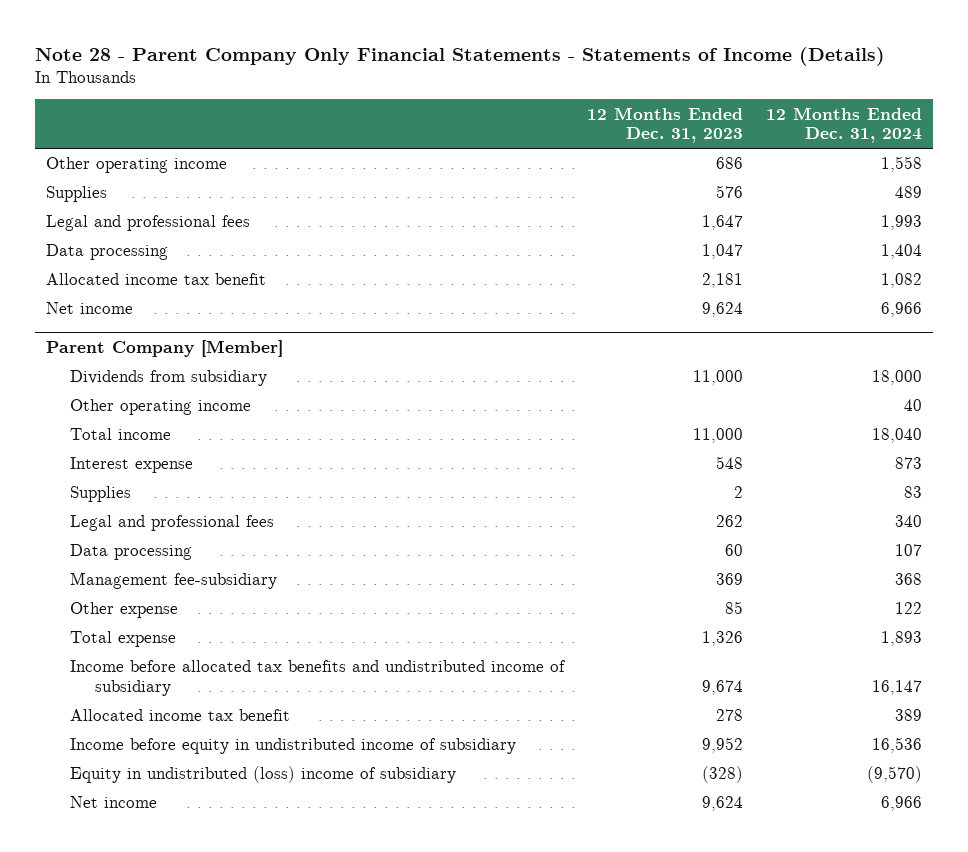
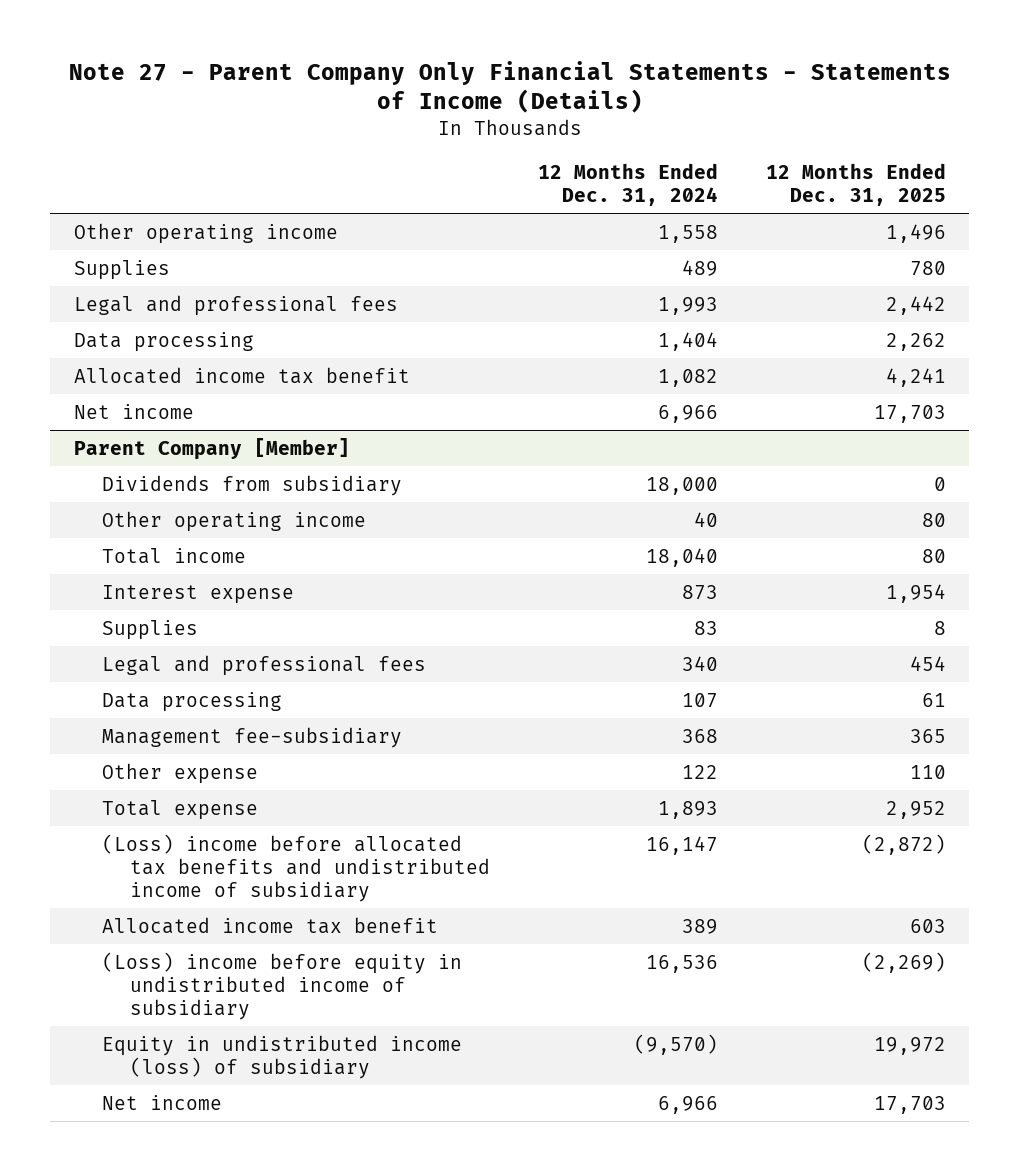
[35,46,886,66] Note 28 - Parent Company Only Financial Statements - Statements of Income (Details) -> [68,60,951,114] Note 27 - Parent Company Only Financial Statements - Statements of Income (Details)
[587,106,744,144] 12 Months Ended Dec. 31, 2023 -> none
none -> [765,162,946,206] 12 Months Ended Dec. 31, 2025
[70,660,567,697] Income before allocated tax benefits and undistributed income of subsidiary -> [102,833,491,902] (Loss) income before allocated tax benefits and undistributed income of subsidiary
[70,738,517,755] Income before equity in undistributed income of subsidiary -> [102,951,463,1020] (Loss) income before equity in undistributed income of subsidiary
[70,766,457,784] Equity in undistributed (loss) income of subsidiary -> [102,1034,463,1079] Equity in undistributed income (loss) of subsidiary

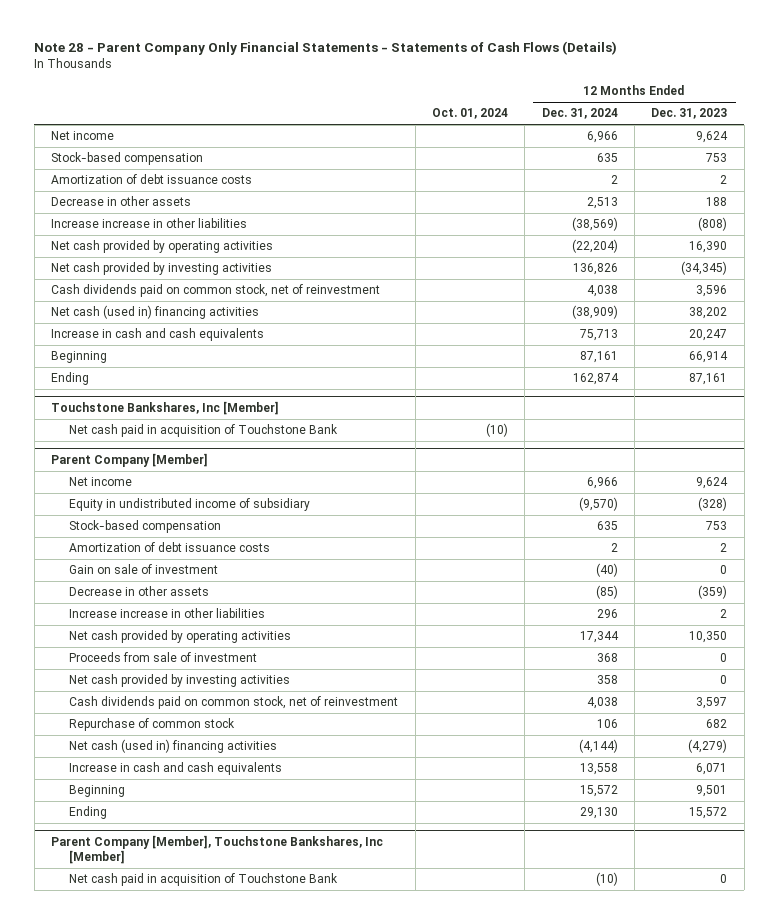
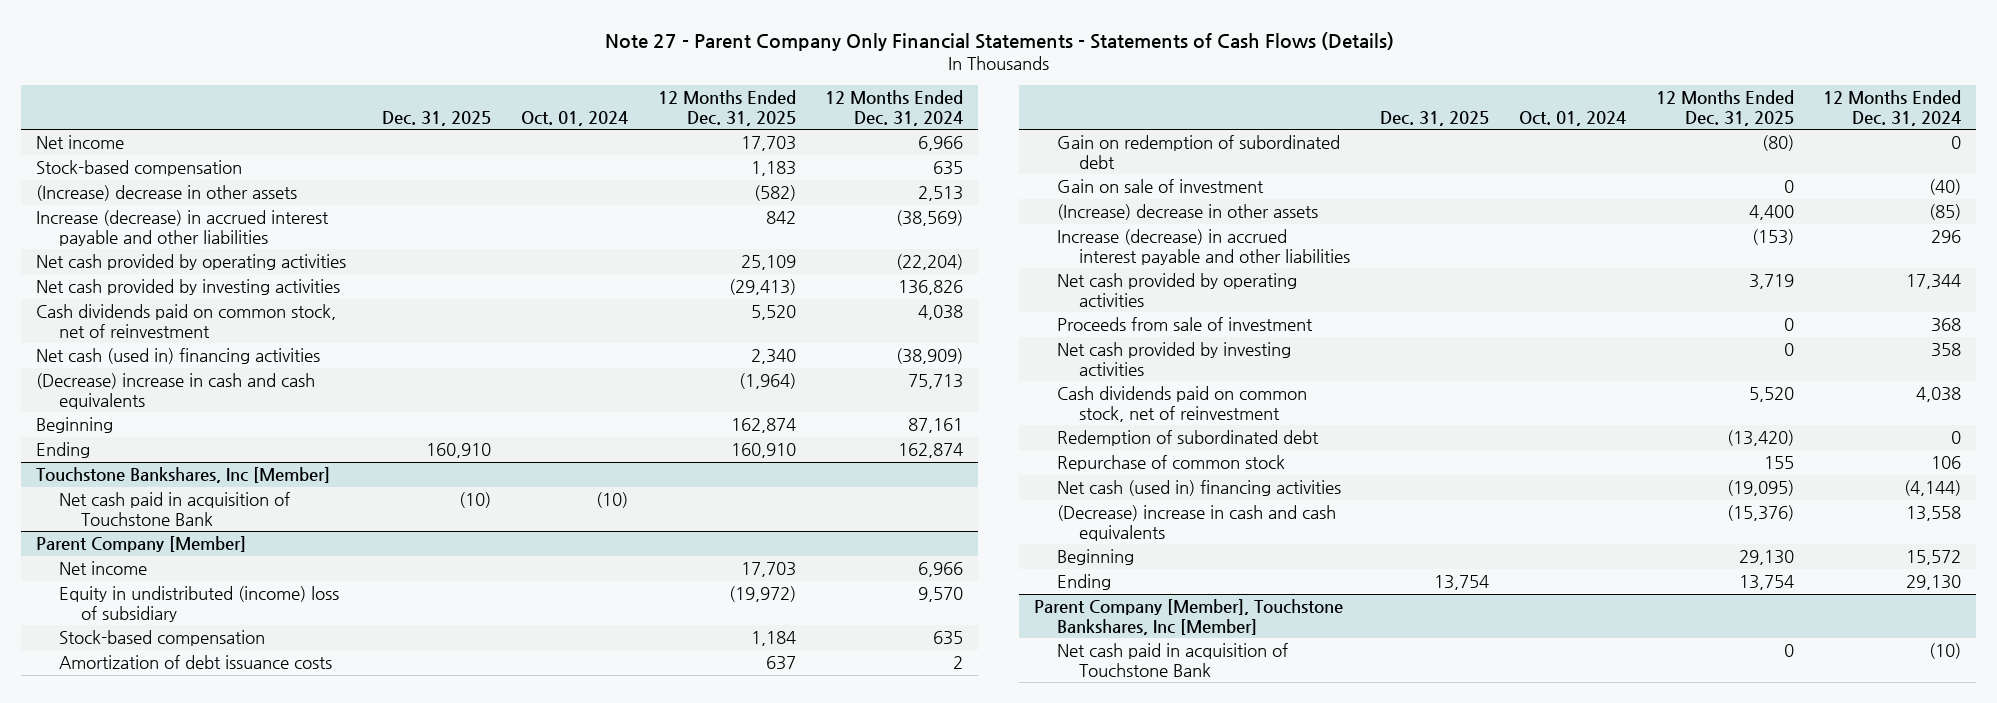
[34,41,618,56] Note 28 - Parent Company Only Financial Statements - Statements of Cash Flows (Details) -> [604,31,1394,51] Note 27 - Parent Company Only Financial Statements - Statements of Cash Flows (Details)
[651,108,728,120] Dec. 31, 2023 -> none
none -> [382,110,492,126] Dec. 31, 2025
none -> [657,90,796,126] 12 Months Ended Dec. 31, 2025
[51,174,253,185] Amortization of debt issuance costs -> none
[51,196,192,207] Decrease in other assets -> [36,185,298,202] (Increase) decrease in other assets
[51,218,248,229] Increase increase in other liabilities -> [36,210,330,246] Increase (decrease) in accrued interest payable and other liabilities
[51,328,265,342] Increase in cash and cash equivalents -> [36,373,316,409] (Decrease) increase in cash and cash equivalents
[69,498,311,512] Equity in undistributed income of subsidiary -> [58,586,339,622] Equity in undistributed (income) loss of subsidiary
[578,497,618,512] (9,570) -> [918,587,964,603] 9,570
none -> [1056,135,1340,169] Gain on redemption of subordinated debt
[69,586,210,597] Decrease in other assets -> [1056,204,1318,221] (Increase) decrease in other assets
[69,608,266,619] Increase increase in other liabilities -> [1056,229,1351,265] Increase (decrease) in accrued interest payable and other liabilities
none -> [1056,430,1319,447] Redemption of subordinated debt
[69,762,283,776] Increase in cash and cash equivalents -> [1056,505,1336,541] (Decrease) increase in cash and cash equivalents

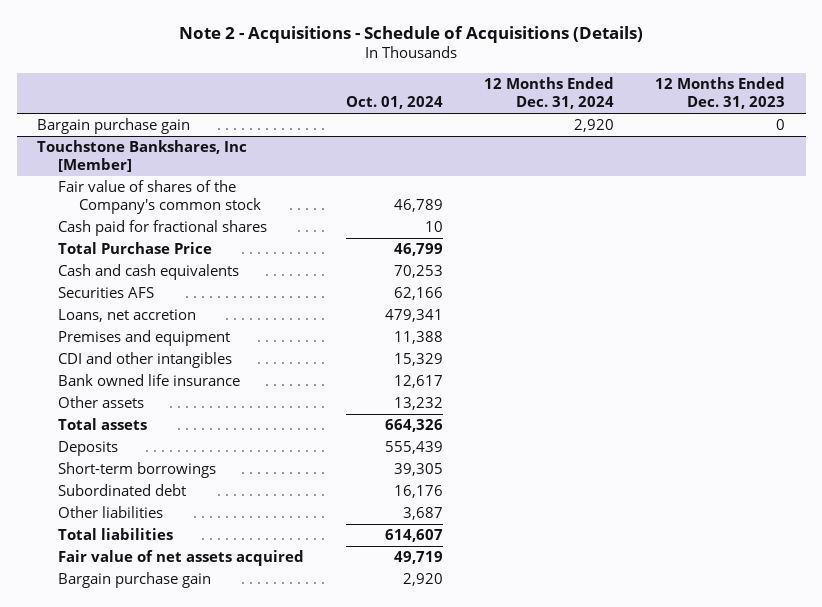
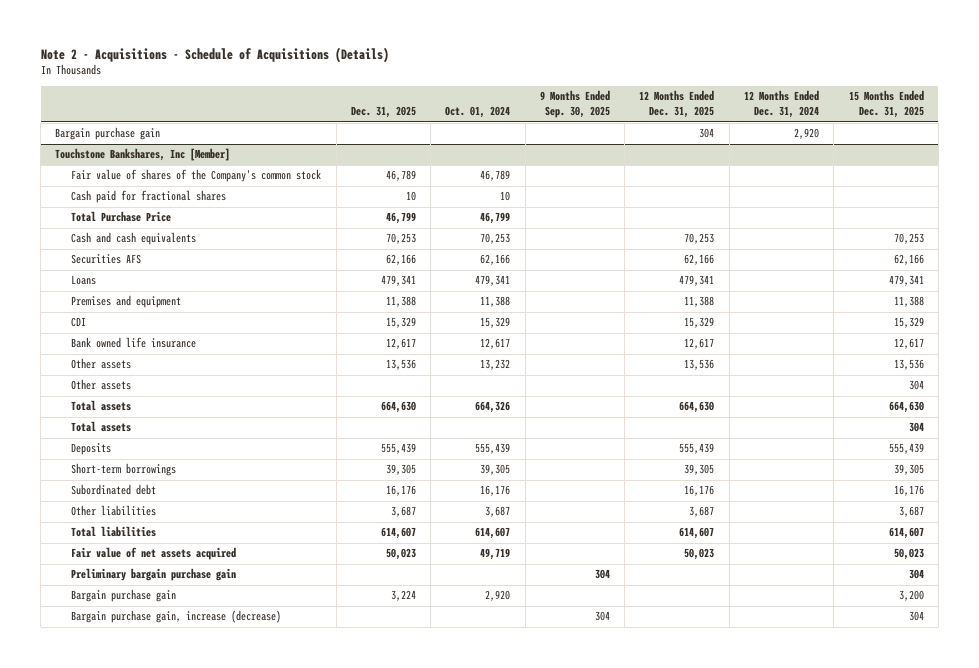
[655,77,786,110] 12 Months Ended Dec. 31, 2023 -> none
none -> [350,106,416,119] Dec. 31, 2025
none -> [539,90,610,119] 9 Months Ended Sep. 30, 2025
none -> [639,90,715,119] 12 Months Ended Dec. 31, 2025
none -> [848,90,924,119] 15 Months Ended Dec. 31, 2025
[58,309,197,323] Loans, net accretion -> [71,275,97,286] Loans
[58,352,233,369] CDI and other intangibles -> [71,317,87,328] CDI
none -> [71,379,132,391] Other assets
none -> [71,421,132,433] Total assets
none -> [71,568,237,582] Preliminary bargain purchase gain
none -> [71,610,282,624] Bargain purchase gain, increase (decrease)

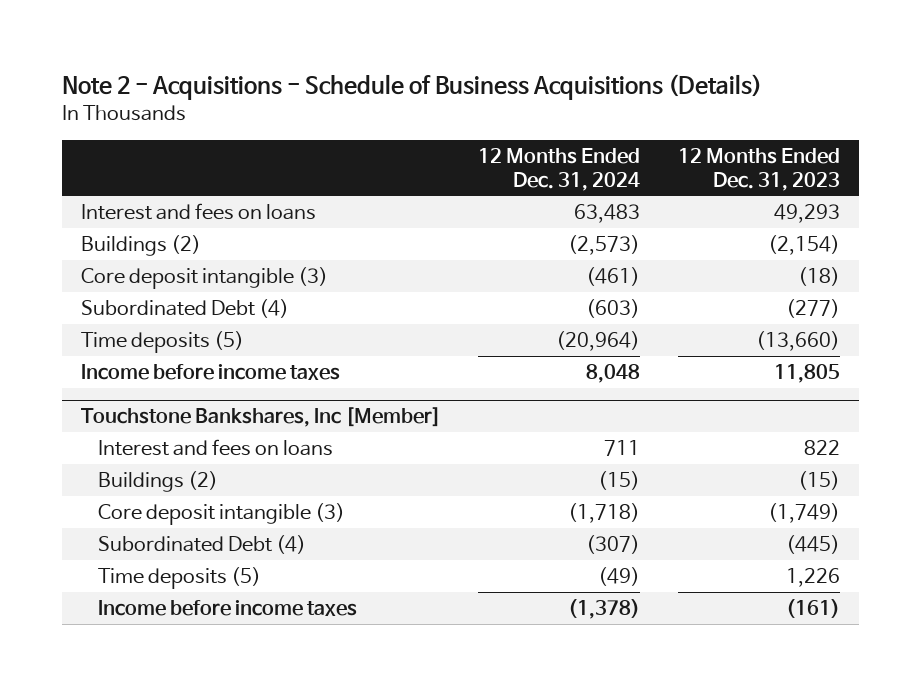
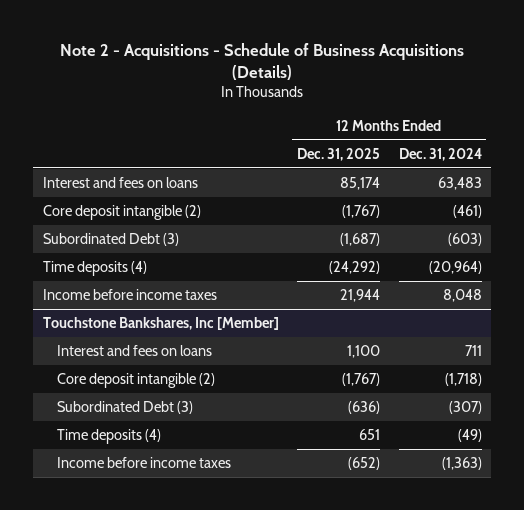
[678,147,841,191] 12 Months Ended Dec. 31, 2023 -> none
none -> [297,147,381,161] Dec. 31, 2025
[80,234,201,256] Buildings (2) -> none
[80,266,328,289] Core deposit intangible (3) -> [42,205,201,221] Core deposit intangible (2)
[80,298,289,318] Subordinated Debt (4) -> [42,233,179,247] Subordinated Debt (3)
[80,330,244,353] Time deposits (5) -> [42,261,147,277] Time deposits (4)
[97,470,218,492] Buildings (2) -> none
[97,502,345,525] Core deposit intangible (3) -> [56,373,215,389] Core deposit intangible (2)
[97,534,306,554] Subordinated Debt (4) -> [56,401,193,415] Subordinated Debt (3)
[97,566,261,589] Time deposits (5) -> [56,429,161,445] Time deposits (4)
[568,598,641,619] (1,378) -> [441,457,482,471] (1,363)

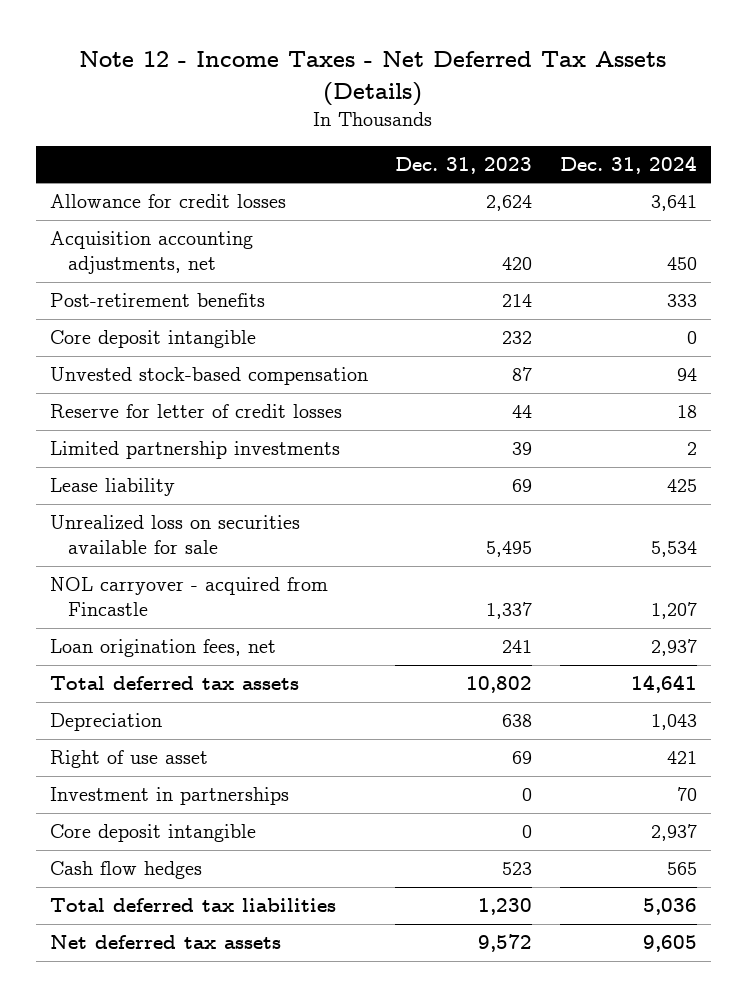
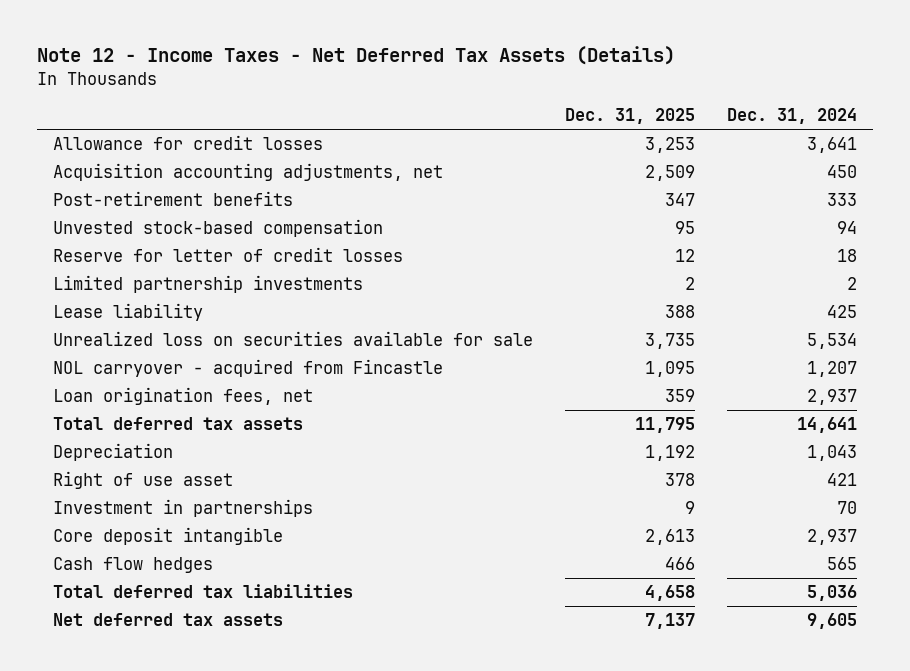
[395,157,533,175] Dec. 31, 2023 -> none
none -> [565,108,696,125] Dec. 31, 2025
[49,330,256,349] Core deposit intangible -> none

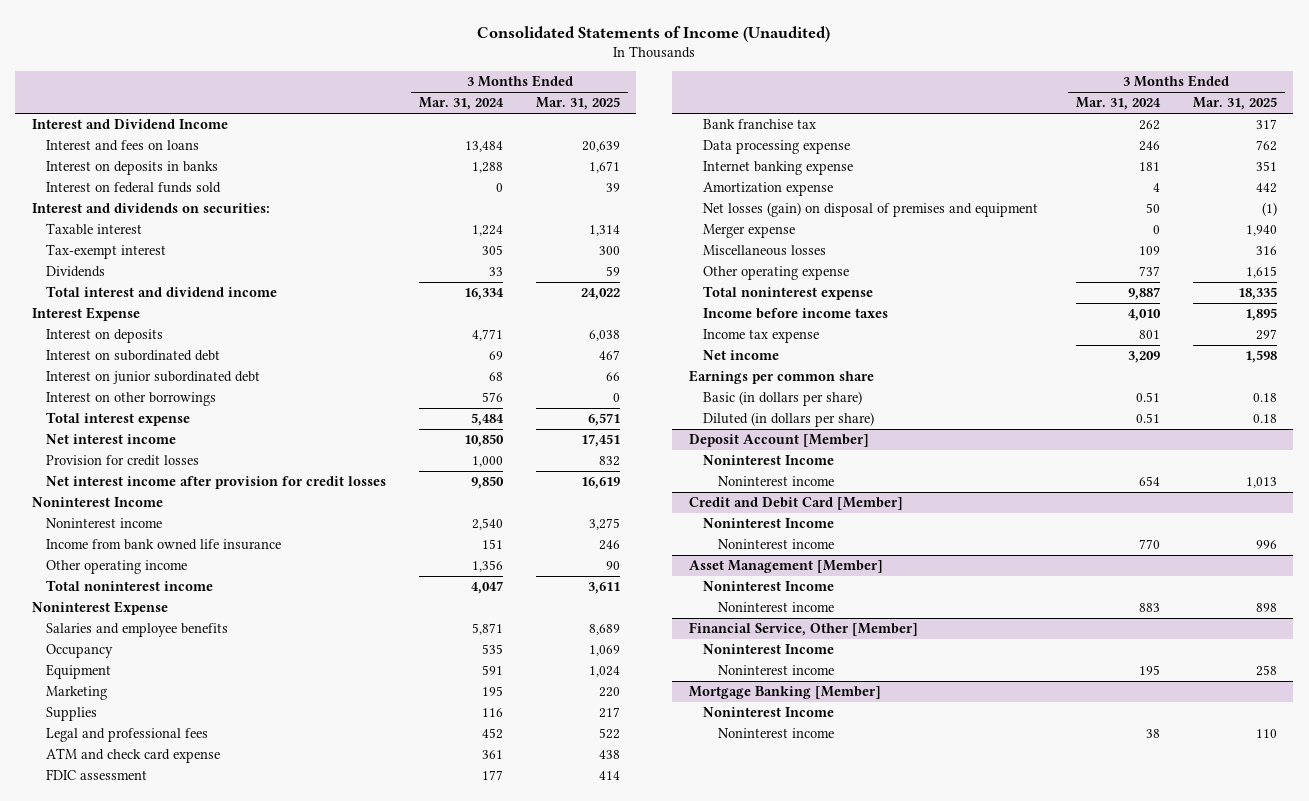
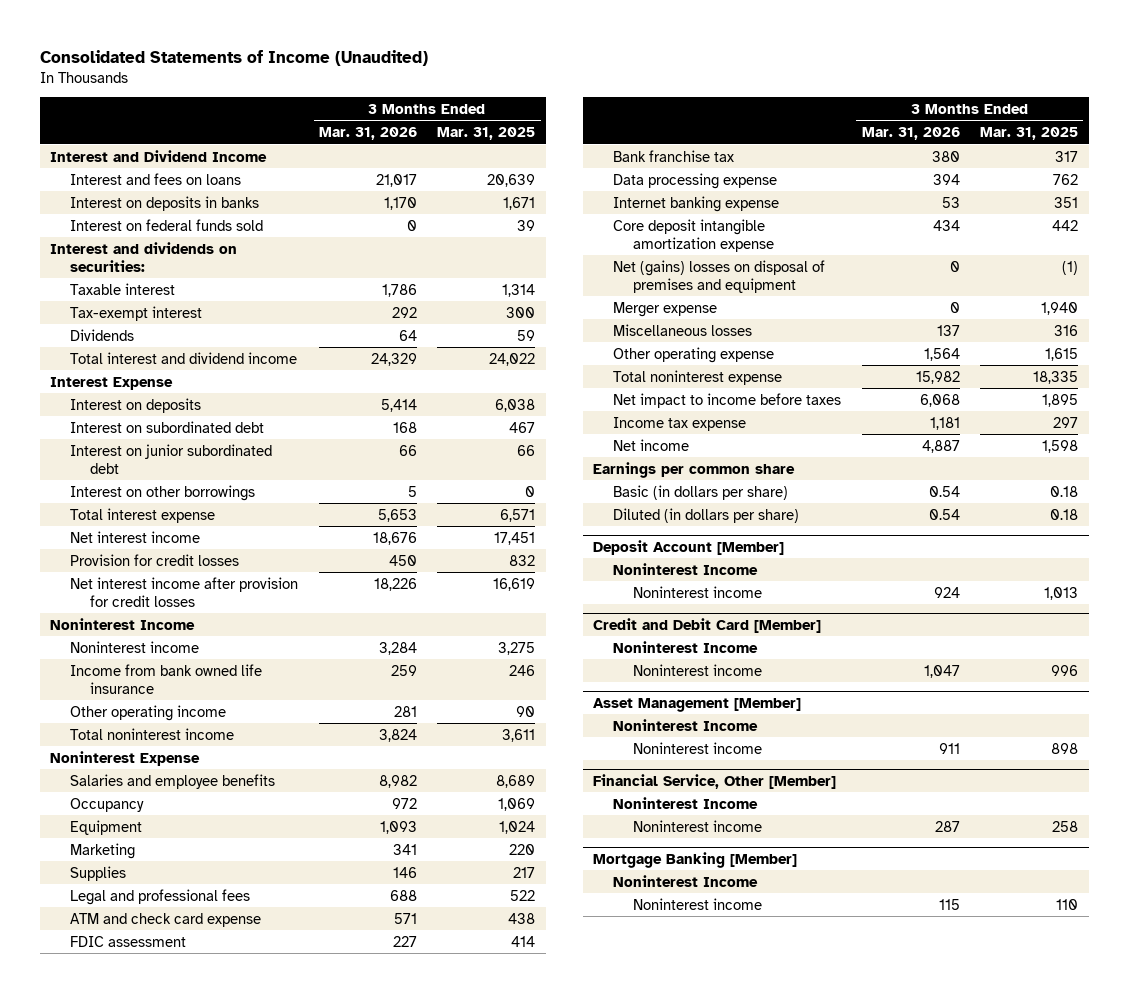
[419,97,505,111] Mar. 31, 2024 -> none
none -> [318,127,417,141] Mar. 31, 2026
[703,182,834,197] Amortization expense -> [612,218,774,252] Core deposit intangible amortization expense
[703,202,1039,218] Net losses (gain) on disposal of premises and equipment -> [612,259,825,293] Net (gains) losses on disposal of premises and equipment
[703,308,889,320] Income before income taxes -> [612,392,841,408] Net impact to income before taxes

